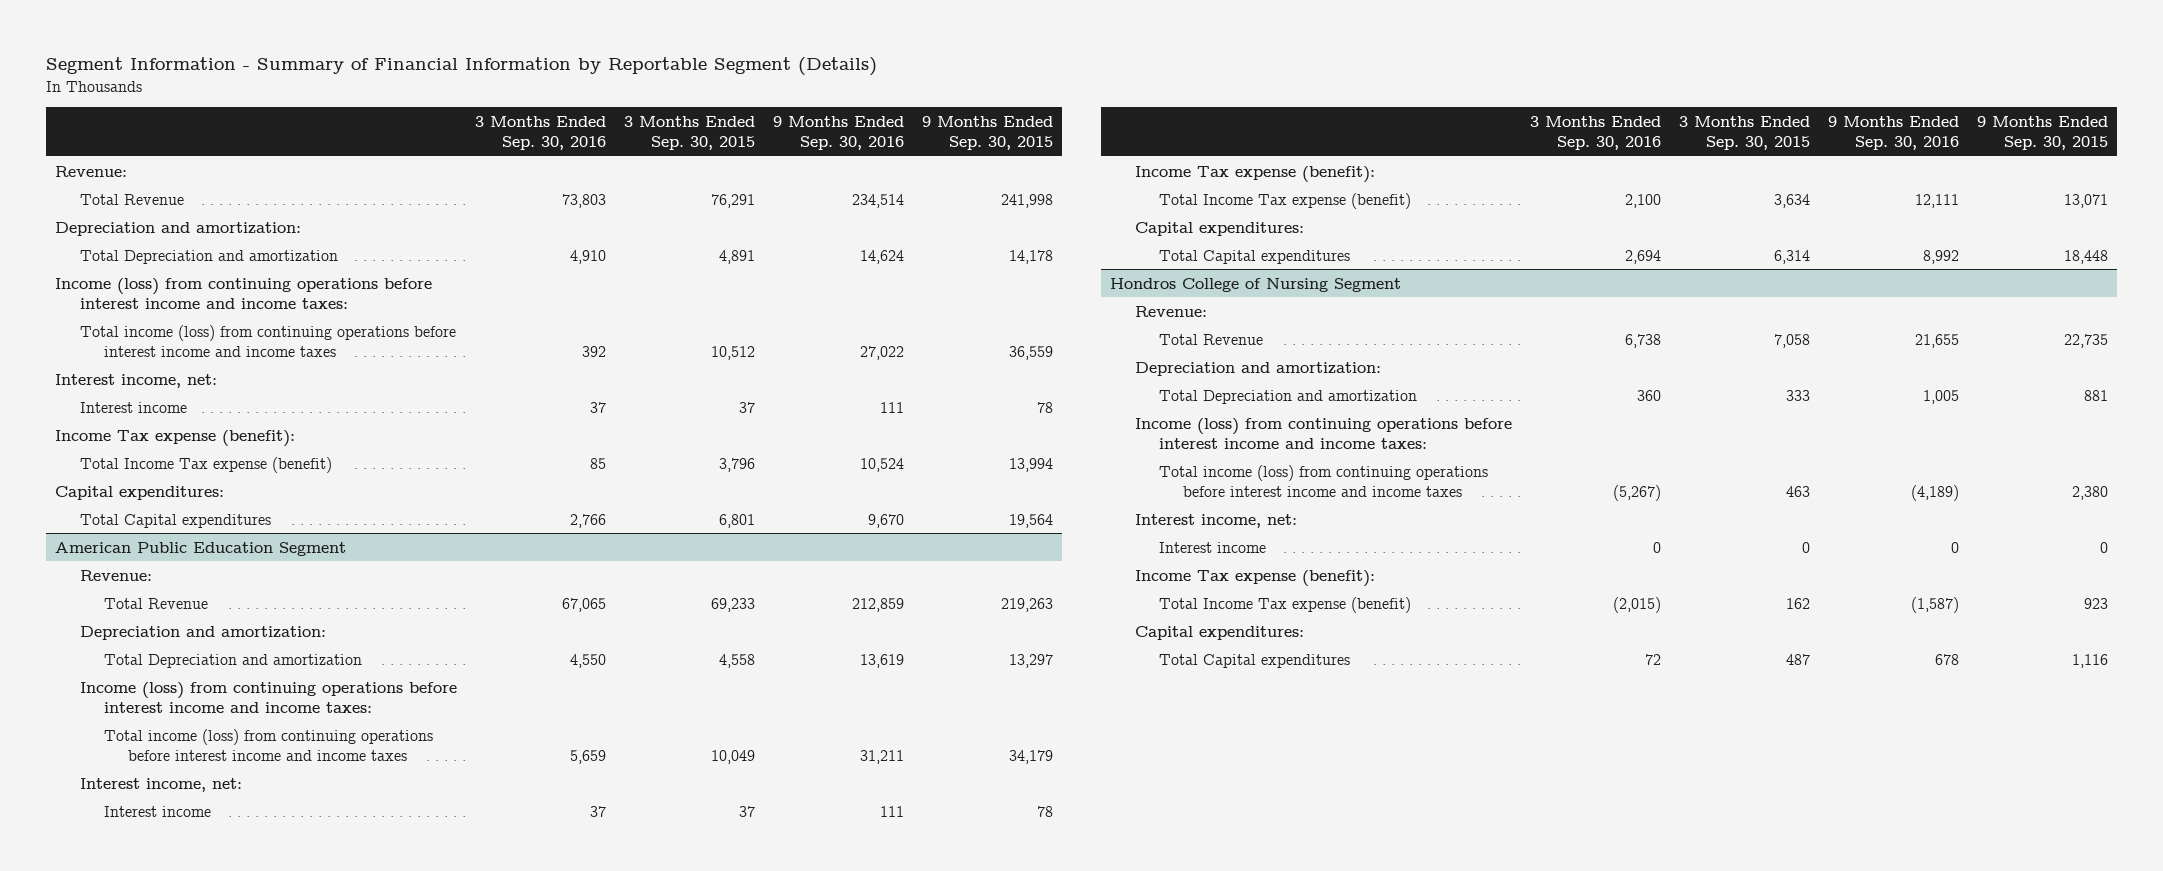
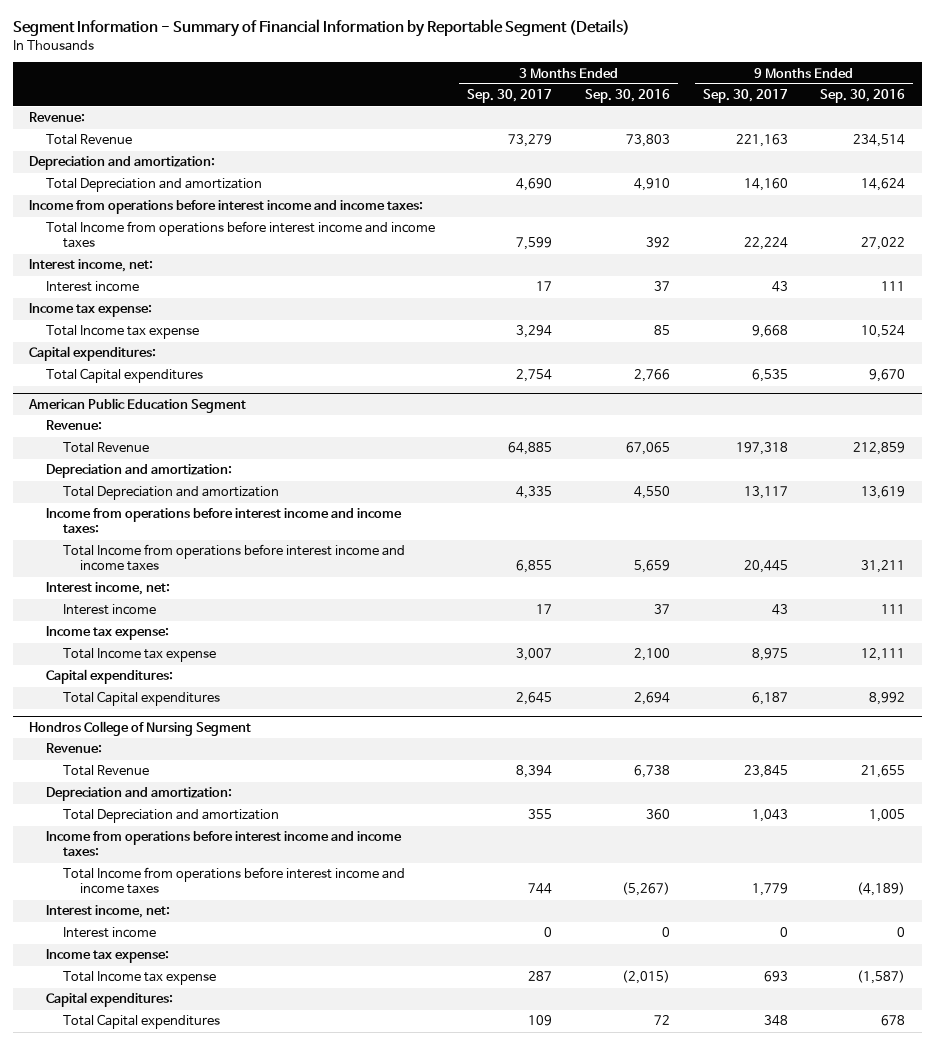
[623,115,755,150] 3 Months Ended Sep. 30, 2015 -> none
[921,115,1053,150] 9 Months Ended Sep. 30, 2015 -> none
none -> [467,89,553,104] Sep. 30, 2017
none -> [702,89,788,104] Sep. 30, 2017
[55,277,433,309] Income (loss) from continuing operations before interest income and income taxes: -> [28,200,423,215] Income from operations before interest income and income taxes:
[79,324,456,357] Total income (loss) from continuing operations before interest income and income taxes -> [45,221,435,249] Total Income from operations before interest income and income taxes
[55,429,296,447] Income Tax expense (benefit): -> [28,303,152,318] Income tax expense:
[79,456,332,473] Total Income Tax expense (benefit) -> [45,325,199,340] Total Income tax expense
[79,681,457,713] Income (loss) from continuing operations before interest income and income taxes: -> [45,508,402,534] Income from operations before interest income and income taxes:
[103,728,433,761] Total income (loss) from continuing operations before interest income and income taxes -> [62,544,405,572] Total Income from operations before interest income and income taxes
[1134,165,1375,183] Income Tax expense (benefit): -> [45,626,169,641] Income tax expense:
[1158,192,1411,209] Total Income Tax expense (benefit) -> [62,648,216,663] Total Income tax expense
[1134,417,1512,449] Income (loss) from continuing operations before interest income and income taxes: -> [45,831,402,857] Income from operations before interest income and income taxes:
[1158,464,1488,497] Total income (loss) from continuing operations before interest income and income taxes -> [62,867,405,895] Total Income from operations before interest income and income taxes
[1134,569,1375,587] Income Tax expense (benefit): -> [45,949,169,964] Income tax expense:
[1158,596,1411,613] Total Income Tax expense (benefit) -> [62,971,216,986] Total Income tax expense

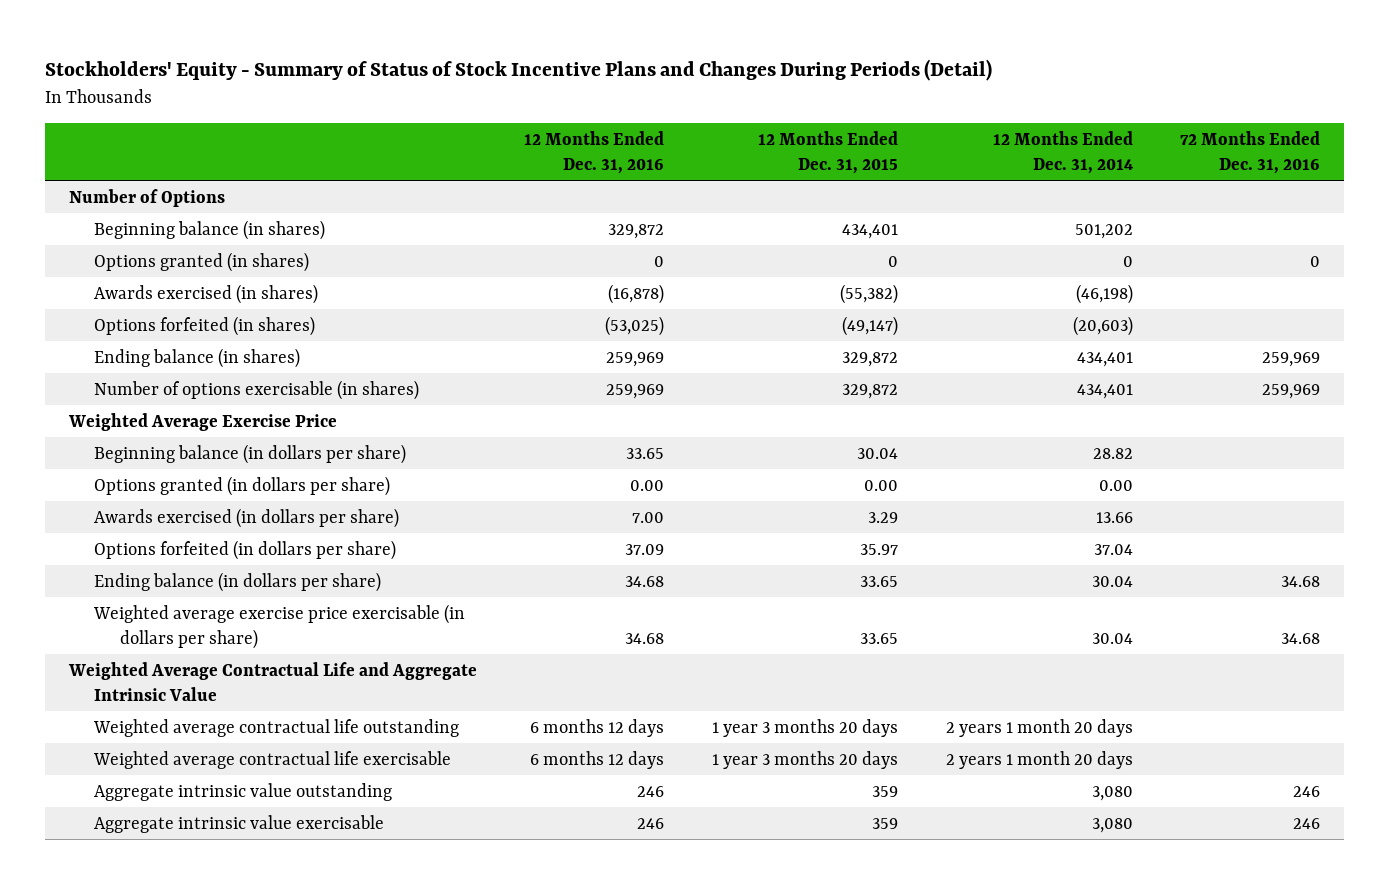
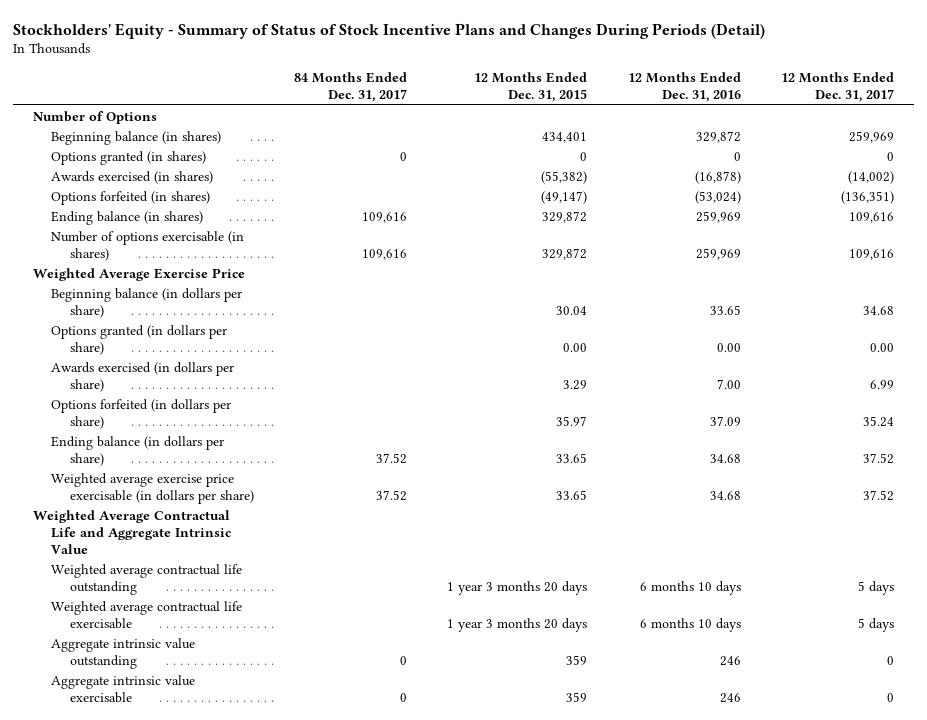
[992,130,1133,175] 12 Months Ended Dec. 31, 2014 -> none
[1180,130,1321,175] 72 Months Ended Dec. 31, 2016 -> none
none -> [294,72,408,103] 84 Months Ended Dec. 31, 2017
none -> [780,72,894,103] 12 Months Ended Dec. 31, 2017
[605,315,665,336] (53,025) -> [694,190,741,204] (53,024)
[530,718,665,737] 6 months 12 days -> [639,580,741,595] 6 months 10 days
[530,750,665,769] 6 months 12 days -> [639,617,741,632] 6 months 10 days

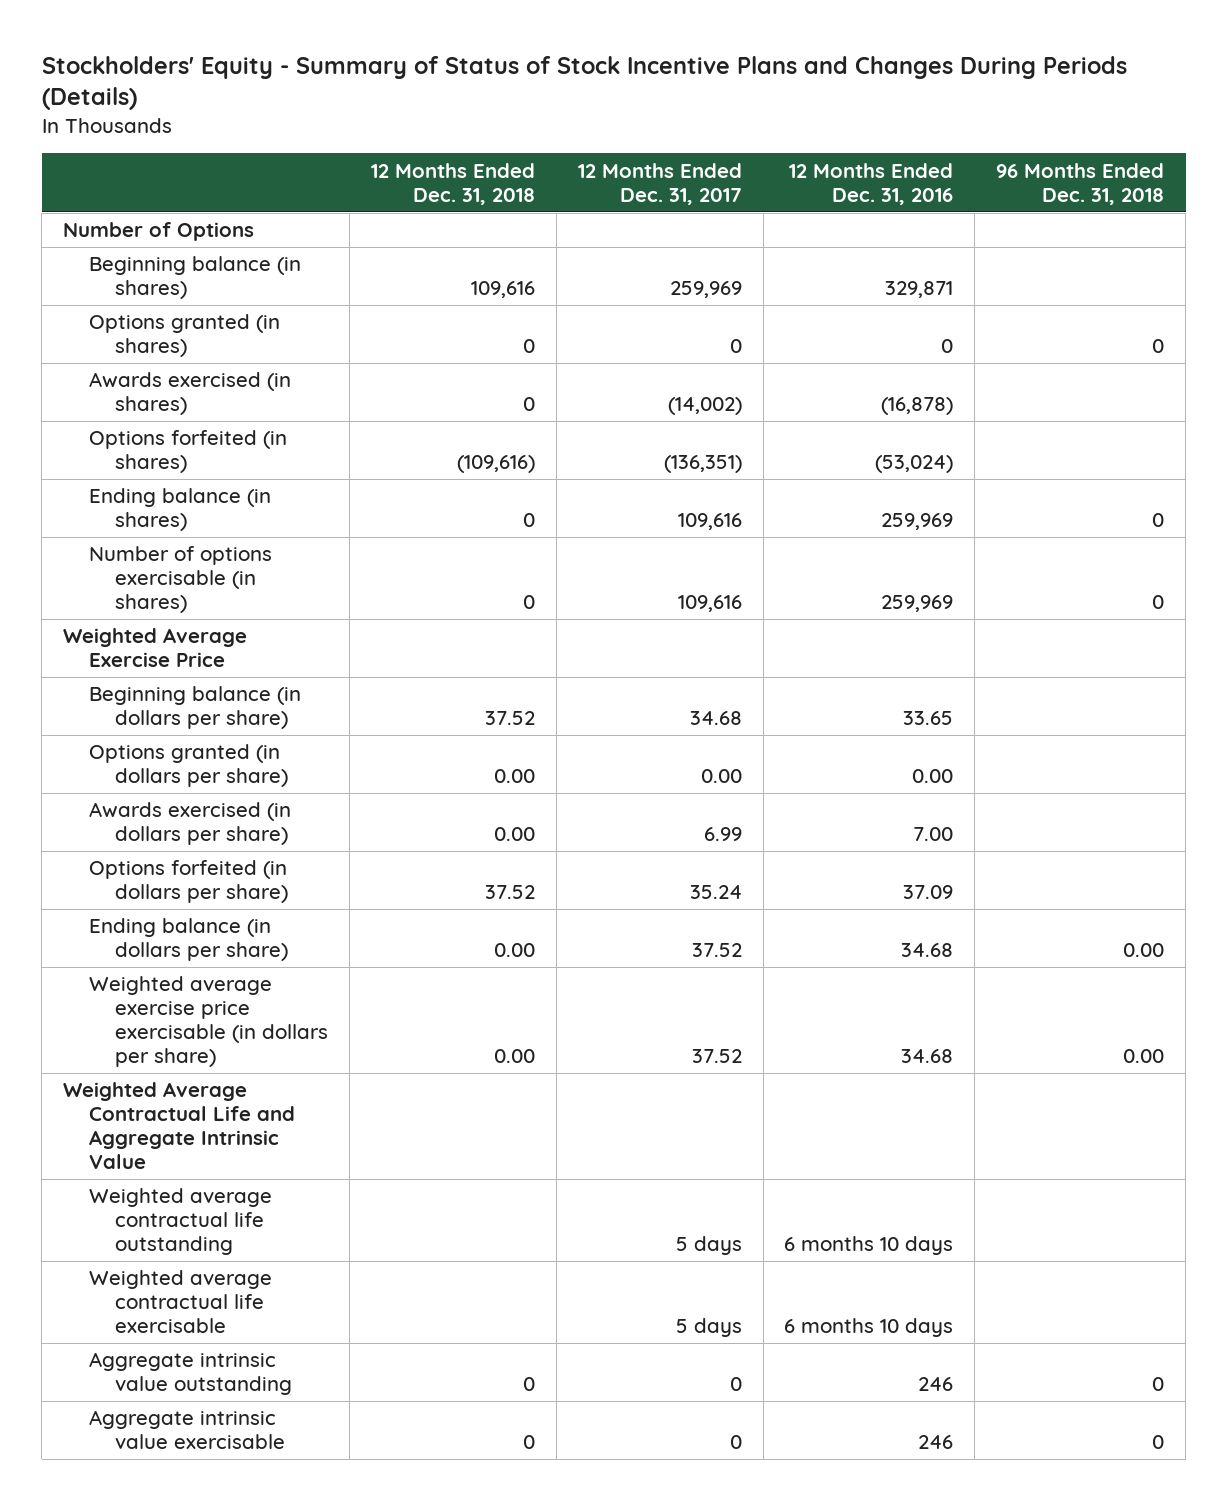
[12,22,765,39] Stockholders' Equity - Summary of Status of Stock Incentive Plans and Changes During Periods (Detail) -> [41,55,1127,111] Stockholders' Equity - Summary of Status of Stock Incentive Plans and Changes During Periods (Details)
[294,72,408,103] 84 Months Ended Dec. 31, 2017 -> none
[474,72,588,103] 12 Months Ended Dec. 31, 2015 -> none
none -> [370,162,535,205] 12 Months Ended Dec. 31, 2018
none -> [996,162,1165,205] 96 Months Ended Dec. 31, 2018
[695,130,741,143] 329,872 -> [885,281,954,299] 329,871

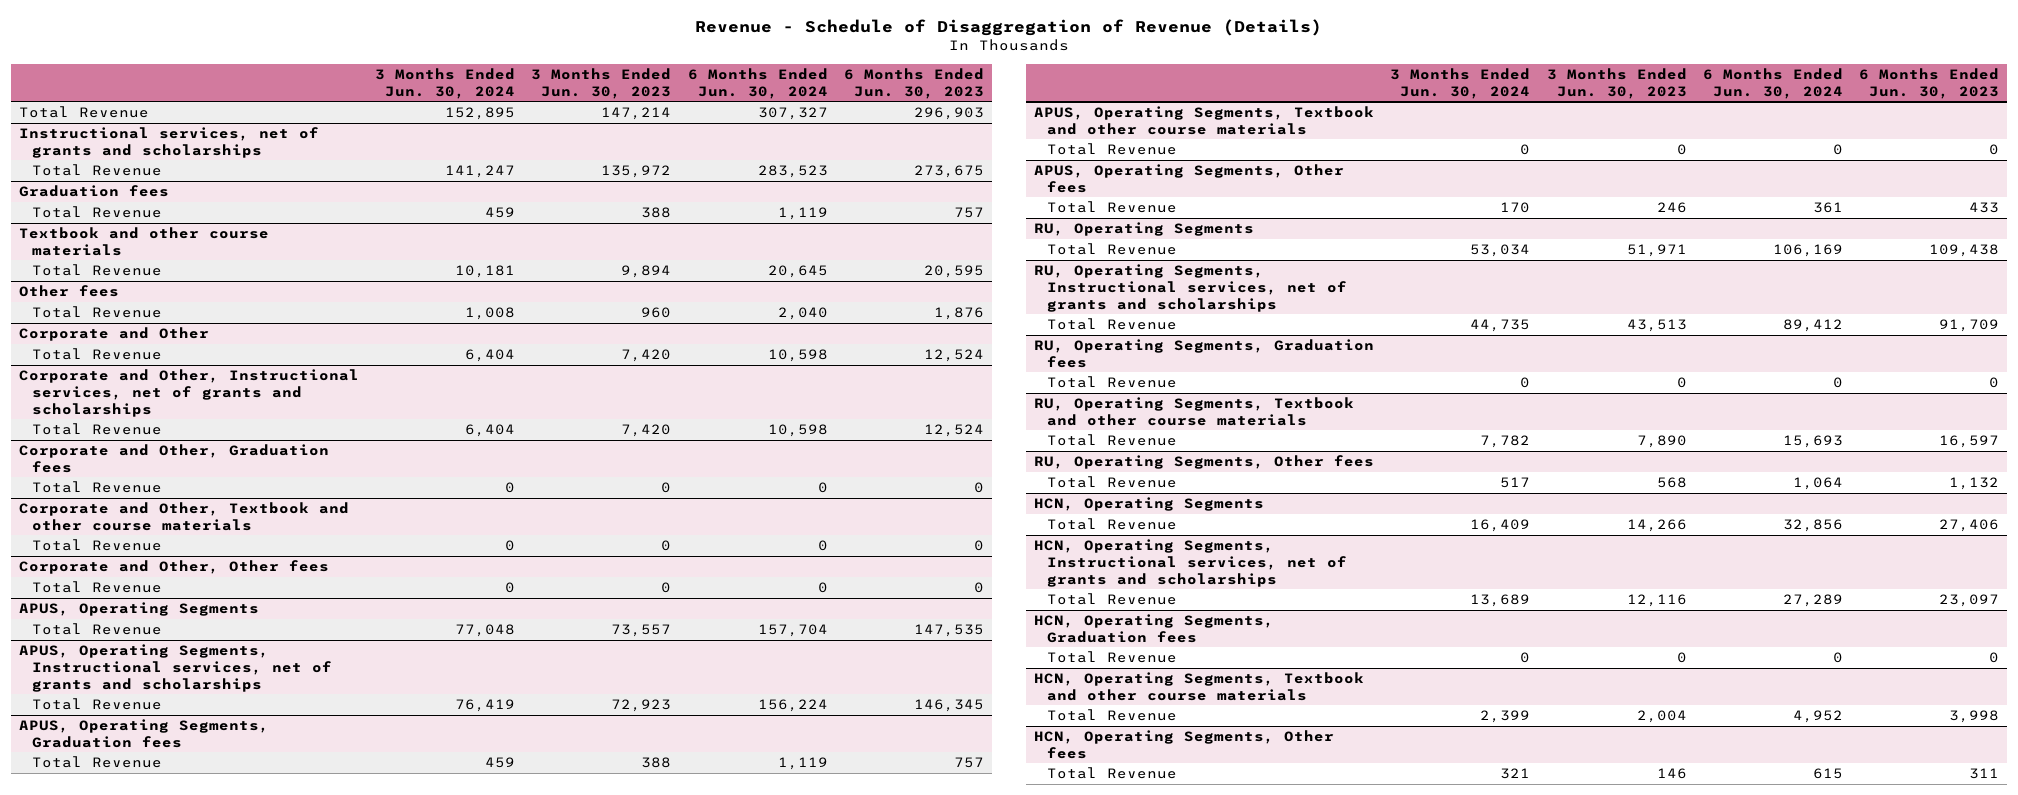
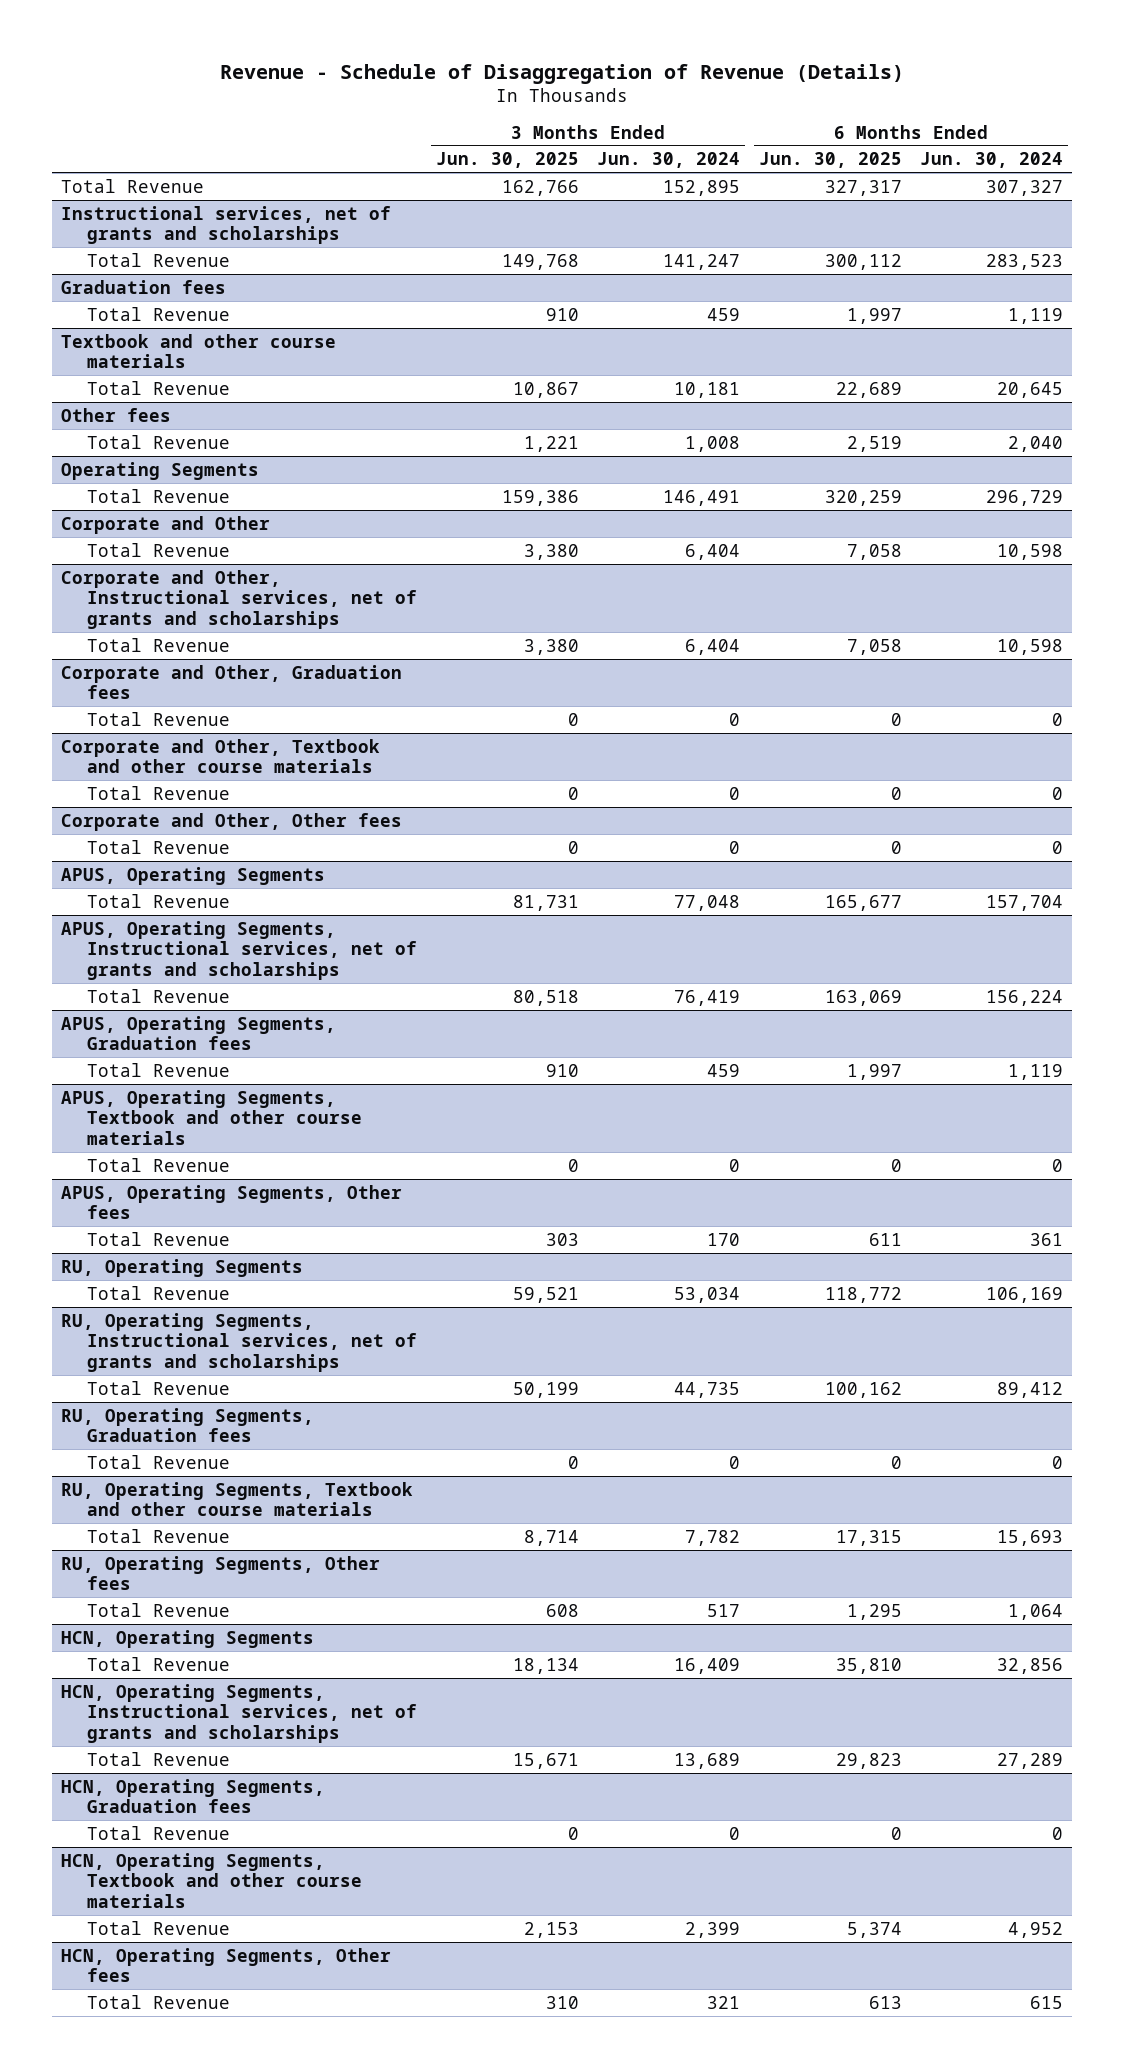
[531,68,672,99] 3 Months Ended Jun. 30, 2023 -> none
[843,68,984,99] 6 Months Ended Jun. 30, 2023 -> none
none -> [435,152,579,169] Jun. 30, 2025
none -> [758,152,902,169] Jun. 30, 2025
none -> [60,461,259,480] Operating Segments
none -> [87,488,231,503] Total Revenue

